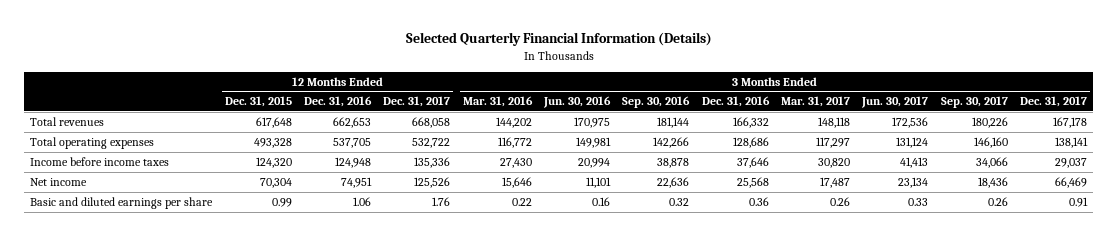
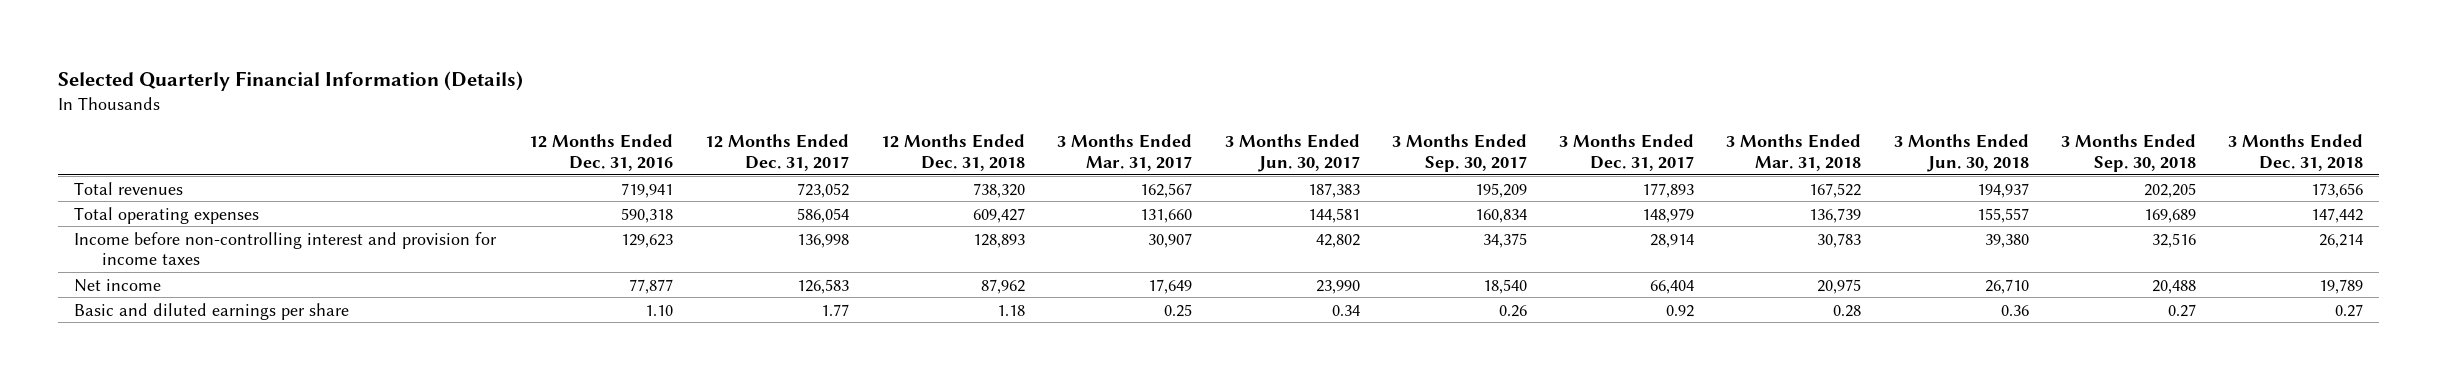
[224,96,292,108] Dec. 31, 2015 -> none
[462,96,533,108] Mar. 31, 2016 -> none
[542,96,611,109] Jun. 30, 2016 -> none
[622,96,691,109] Sep. 30, 2016 -> none
[701,96,770,108] Dec. 31, 2016 -> none
none -> [881,133,1026,171] 12 Months Ended Dec. 31, 2018
none -> [1726,133,1862,171] 3 Months Ended Mar. 31, 2018
none -> [1893,133,2029,172] 3 Months Ended Jun. 30, 2018
none -> [2060,133,2196,172] 3 Months Ended Sep. 30, 2018
none -> [2228,133,2364,171] 3 Months Ended Dec. 31, 2018
[333,116,372,128] 662,653 -> [620,182,673,198] 719,941
[412,116,451,128] 668,058 -> [796,182,849,198] 723,052
[817,116,850,128] 148,118 -> [1140,182,1193,198] 162,567
[892,116,929,128] 172,536 -> [1307,182,1360,198] 187,383
[971,116,1008,128] 180,226 -> [1474,182,1527,198] 195,209
[1052,116,1087,128] 167,178 -> [1642,182,1695,198] 177,893
[333,137,372,148] 537,705 -> [620,207,673,223] 590,318
[412,137,451,148] 532,722 -> [796,207,849,223] 586,054
[815,136,850,148] 117,297 -> [1140,208,1193,223] 131,660
[896,136,929,148] 131,124 -> [1307,207,1360,223] 144,581
[973,136,1008,148] 146,160 -> [1474,208,1527,223] 160,834
[1054,136,1088,148] 138,141 -> [1642,207,1695,223] 148,979
[30,156,170,166] Income before income taxes -> [74,231,498,266] Income before non-controlling interest and provision for income taxes
[335,156,372,168] 124,948 -> [620,233,673,248] 129,623
[414,156,451,168] 135,336 -> [796,233,849,248] 136,998
[817,157,850,168] 30,820 -> [1148,232,1193,248] 30,907
[900,156,929,168] 41,413 -> [1315,233,1360,248] 42,802
[975,156,1008,168] 34,066 -> [1482,232,1527,248] 34,375
[1054,157,1087,168] 29,037 -> [1650,233,1695,248] 28,914
[341,176,373,188] 74,951 -> [628,278,673,294] 77,877
[414,176,451,188] 125,526 -> [796,278,849,294] 126,583
[819,176,850,188] 17,487 -> [1148,278,1193,294] 17,649
[898,176,929,188] 23,134 -> [1315,279,1360,294] 23,990
[977,176,1008,188] 18,436 -> [1482,278,1527,294] 18,540
[1054,176,1087,188] 66,469 -> [1650,279,1695,294] 66,404
[353,196,372,206] 1.06 -> [644,304,673,316] 1.10
[432,196,451,206] 1.76 -> [820,303,849,316] 1.77
[829,196,850,206] 0.26 -> [1164,303,1193,317] 0.25
[908,197,929,206] 0.33 -> [1331,304,1360,316] 0.34
[1068,196,1088,207] 0.91 -> [1666,304,1695,317] 0.92

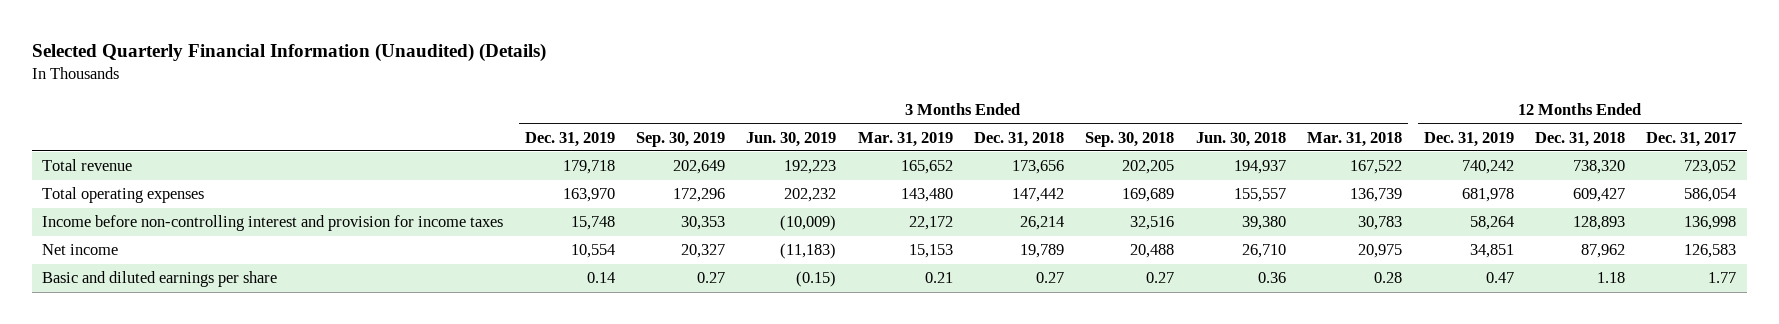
[58,71,524,92] Selected Quarterly Financial Information (Details) -> [31,43,546,63] Selected Quarterly Financial Information (Unaudited) (Details)
[528,133,673,171] 12 Months Ended Dec. 31, 2016 -> none
[1057,133,1193,171] 3 Months Ended Mar. 31, 2017 -> none
[1224,133,1360,172] 3 Months Ended Jun. 30, 2017 -> none
[1391,133,1527,172] 3 Months Ended Sep. 30, 2017 -> none
[1559,133,1695,171] 3 Months Ended Dec. 31, 2017 -> none
none -> [524,131,615,147] Dec. 31, 2019
none -> [635,131,725,147] Sep. 30, 2019
none -> [746,131,837,147] Jun. 30, 2019
none -> [857,131,953,147] Mar. 31, 2019
none -> [1423,131,1514,147] Dec. 31, 2019
[74,181,184,195] Total revenues -> [42,159,133,172] Total revenue

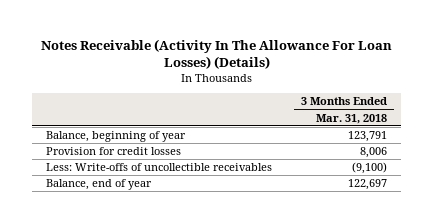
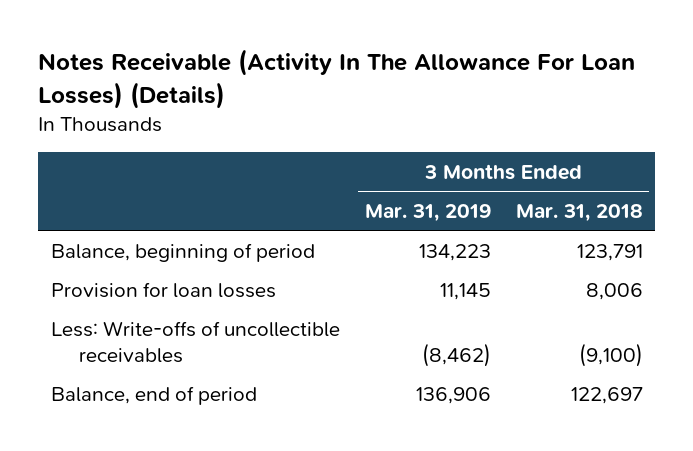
none -> [364,203,491,222] Mar. 31, 2019
[46,131,187,143] Balance, beginning of year -> [50,242,315,262] Balance, beginning of period
[46,147,182,156] Provision for credit losses -> [50,281,276,298] Provision for loan losses
[46,179,153,191] Balance, end of year -> [50,385,257,405] Balance, end of period

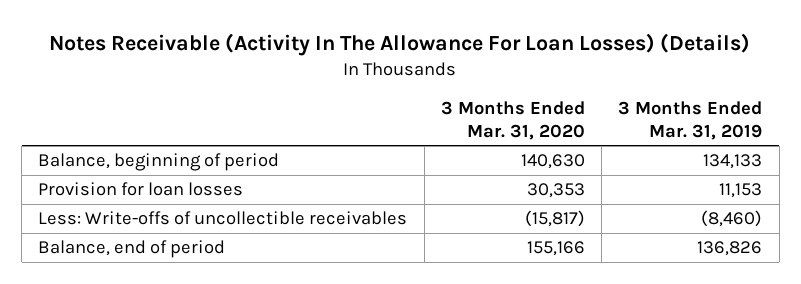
[515,203,643,222] Mar. 31, 2018 -> none
none -> [440,101,585,140] 3 Months Ended Mar. 31, 2020
[418,243,491,261] 134,223 -> [703,154,763,170] 134,133
[439,282,491,300] 11,145 -> [719,183,763,199] 11,153
[421,342,491,367] (8,462) -> [701,210,763,228] (8,460)
[415,386,491,404] 136,906 -> [697,241,763,257] 136,826

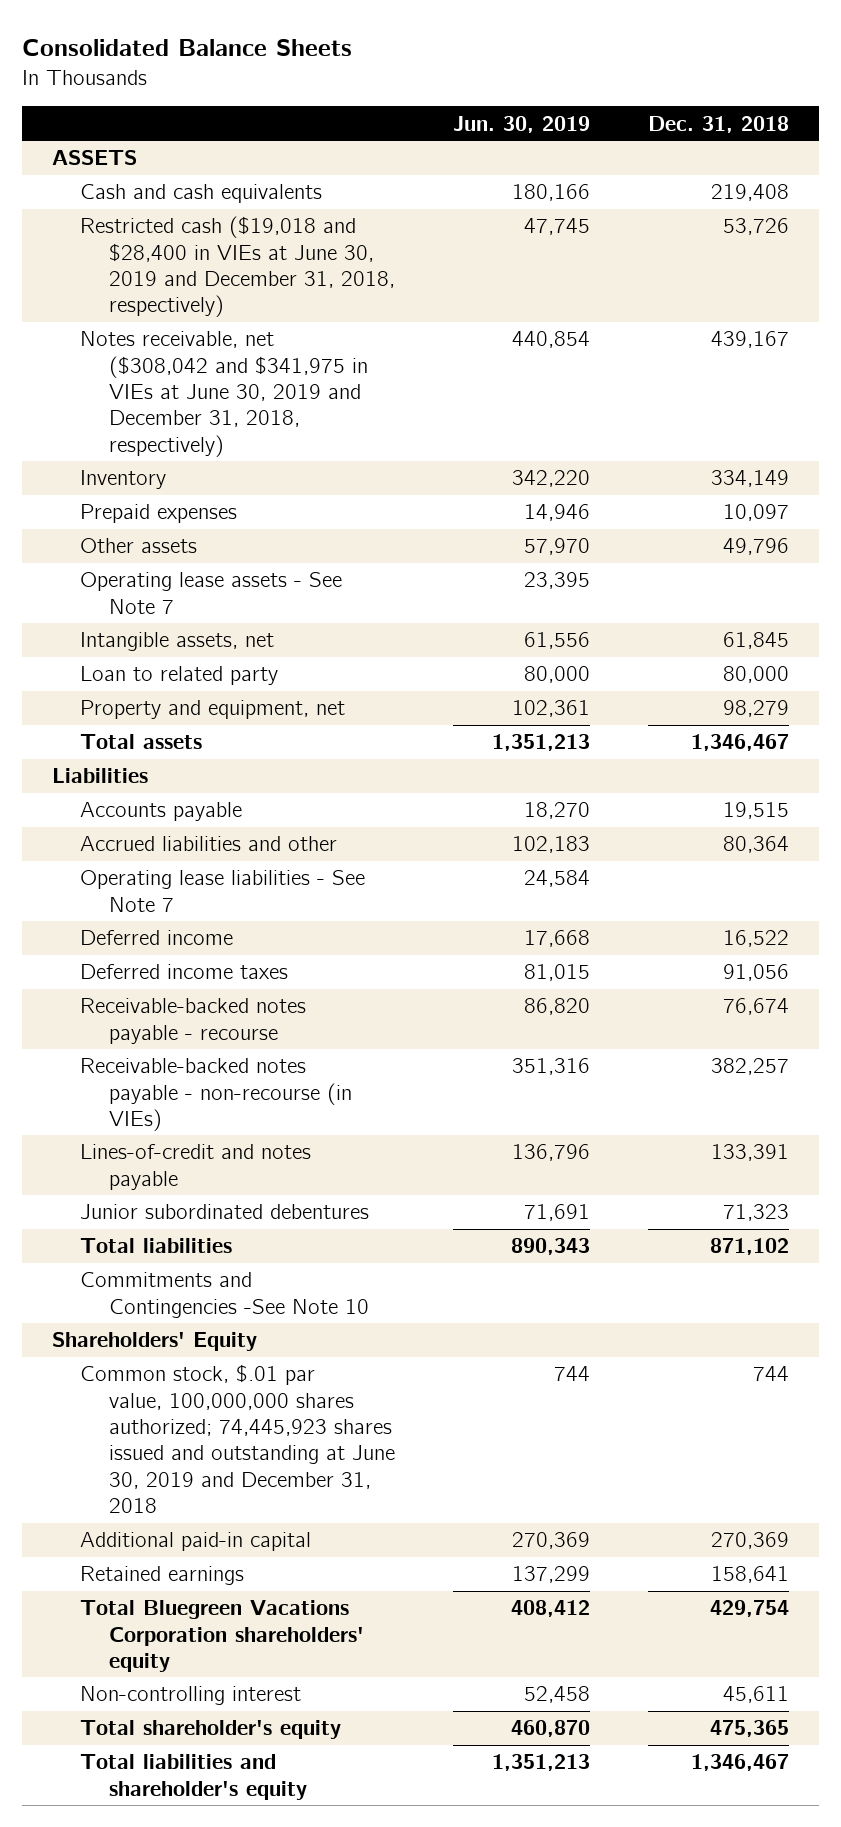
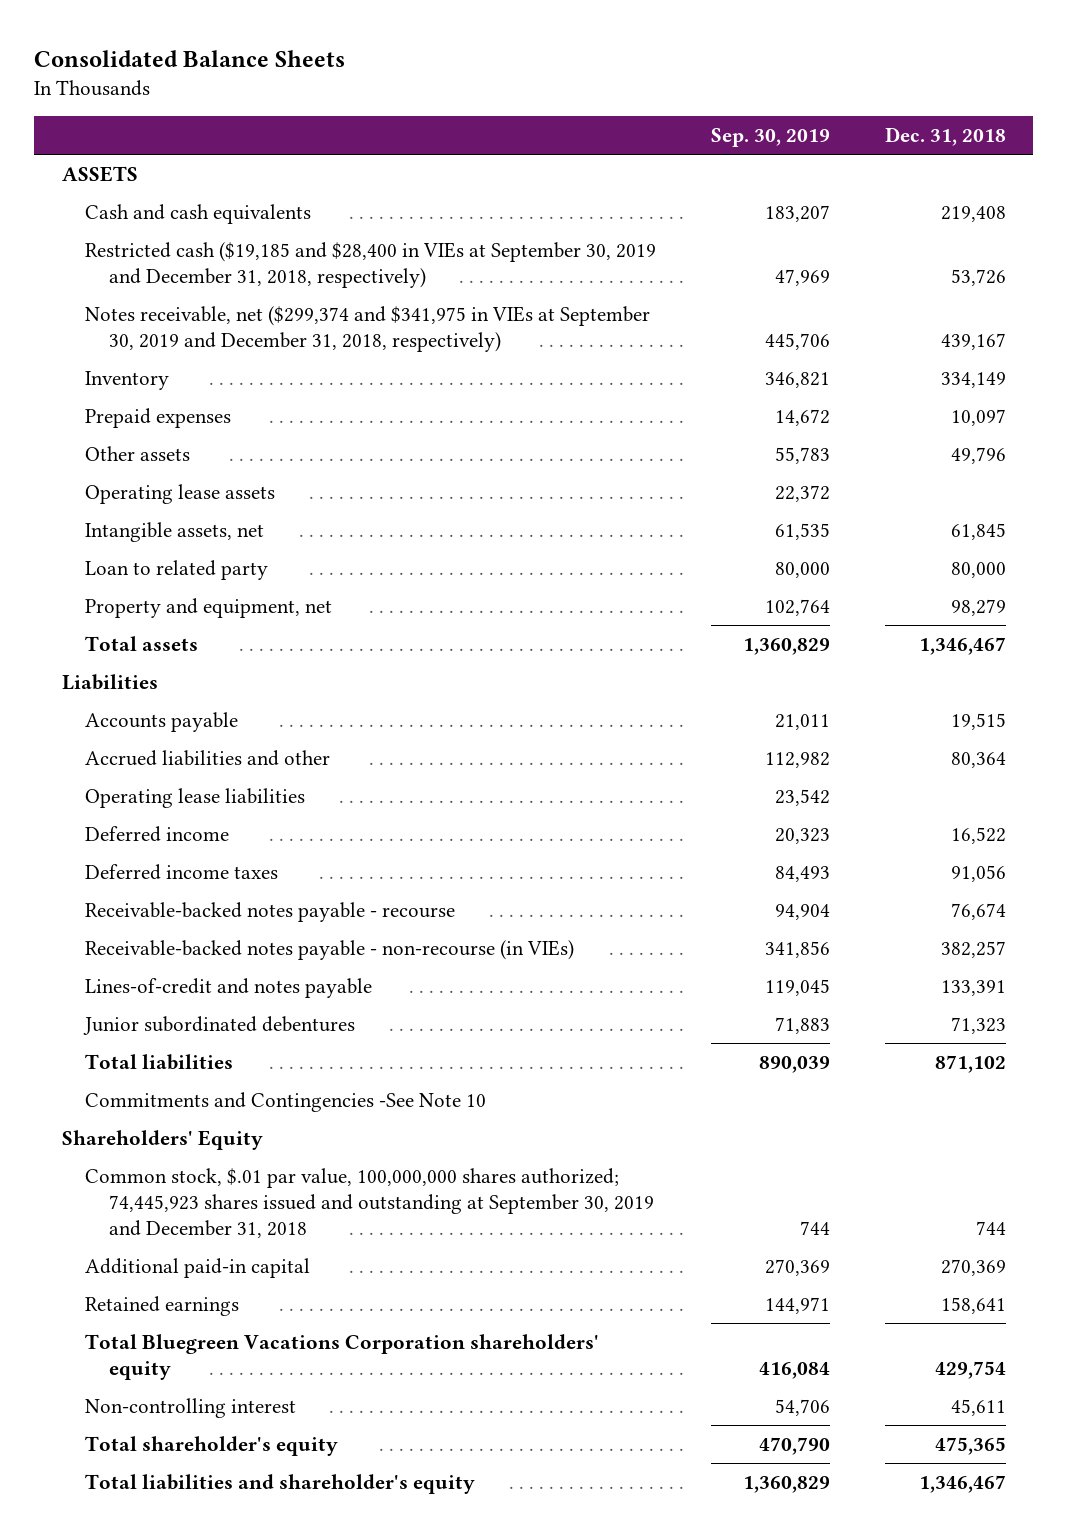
[453,115,591,133] Jun. 30, 2019 -> none
none -> [710,128,830,148] Sep. 30, 2019
[80,216,395,318] Restricted cash ($19,018 and $28,400 in VIEs at June 30, 2019 and December 31, 2018, respectively) -> [85,241,657,289] Restricted cash ($19,185 and $28,400 in VIEs at September 30, 2019 and December 31, 2018, respectively)
[80,331,368,457] Notes receivable, net ($308,042 and $341,975 in VIEs at June 30, 2019 and December 31, 2018, respectively) -> [85,305,651,353] Notes receivable, net ($299,374 and $341,975 in VIEs at September 30, 2019 and December 31, 2018, respectively)
[80,572,343,614] Operating lease assets - See Note 7 -> [85,483,276,504] Operating lease assets
[80,870,366,912] Operating lease liabilities - See Note 7 -> [85,787,306,808] Operating lease liabilities
[80,1364,395,1514] Common stock, $.01 par value, 100,000,000 shares authorized; 74,445,923 shares issued and outstanding at June 30, 2019 and December 31, 2018 -> [85,1167,654,1239] Common stock, $.01 par value, 100,000,000 shares authorized; 74,445,923 shares issued and outstanding at September 30, 2019 and December 31, 2018

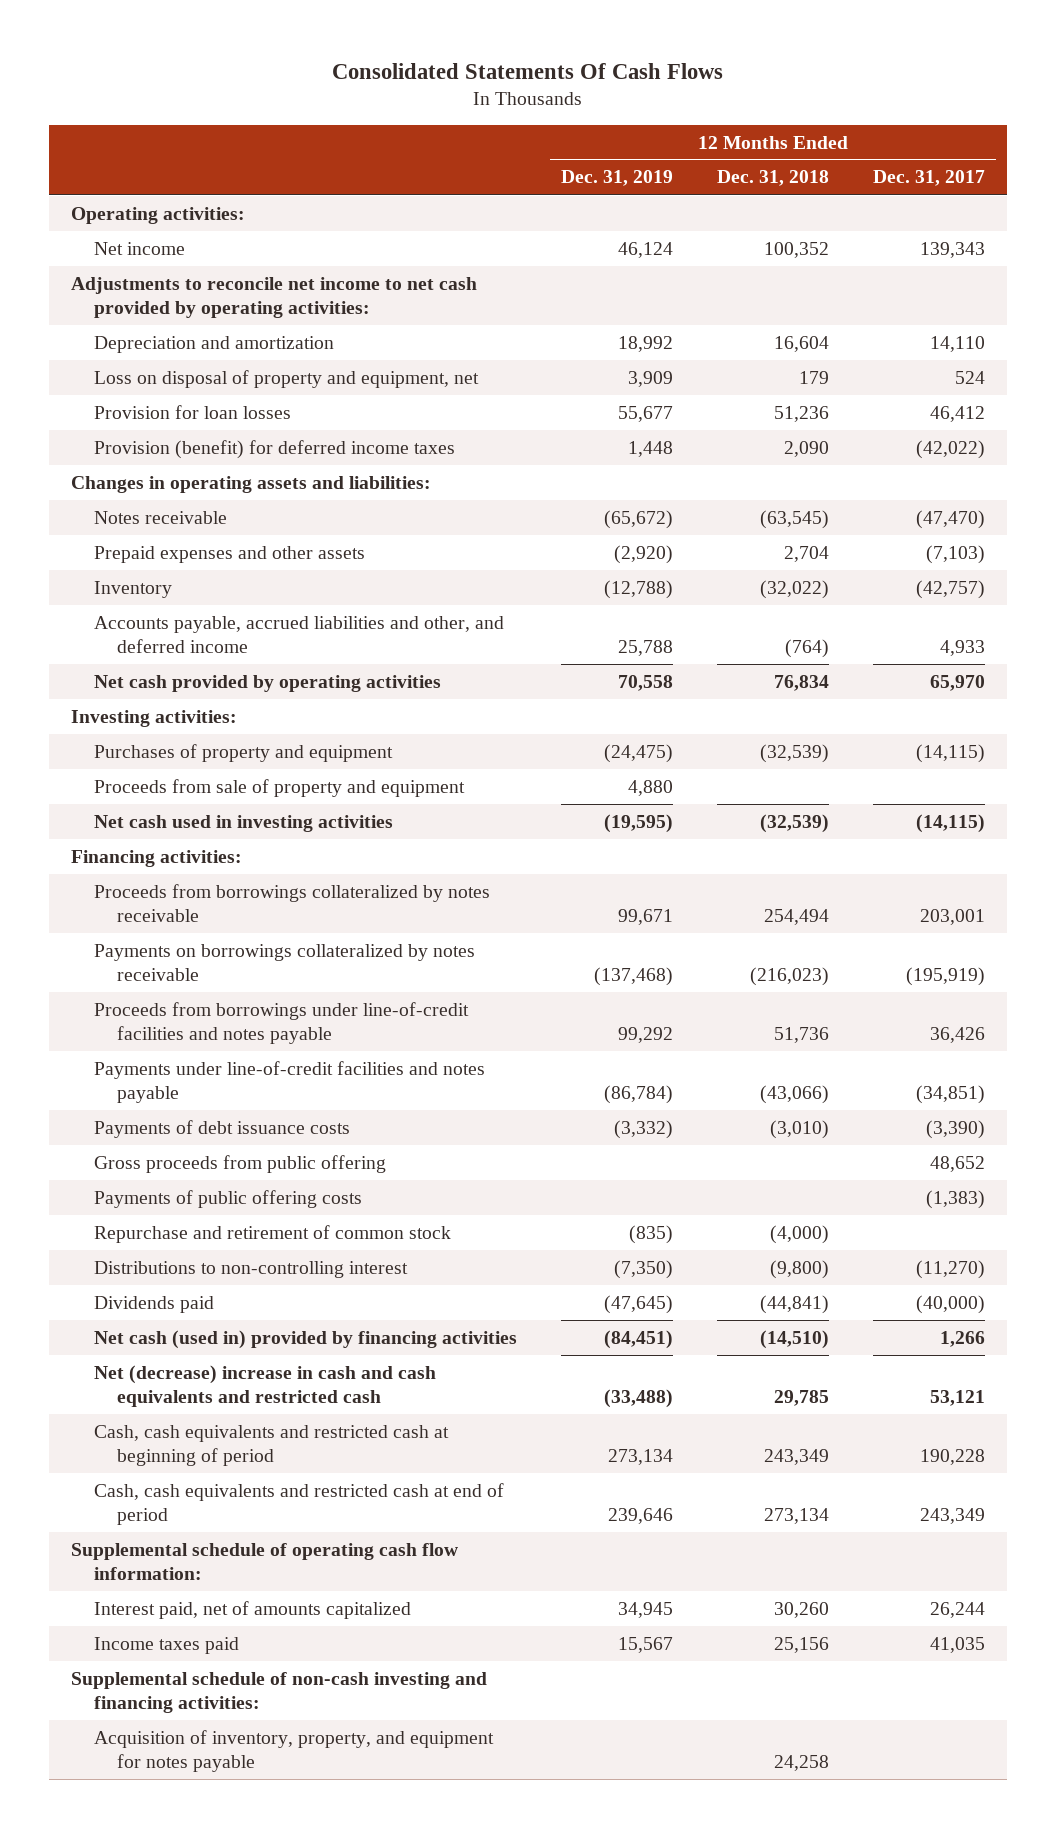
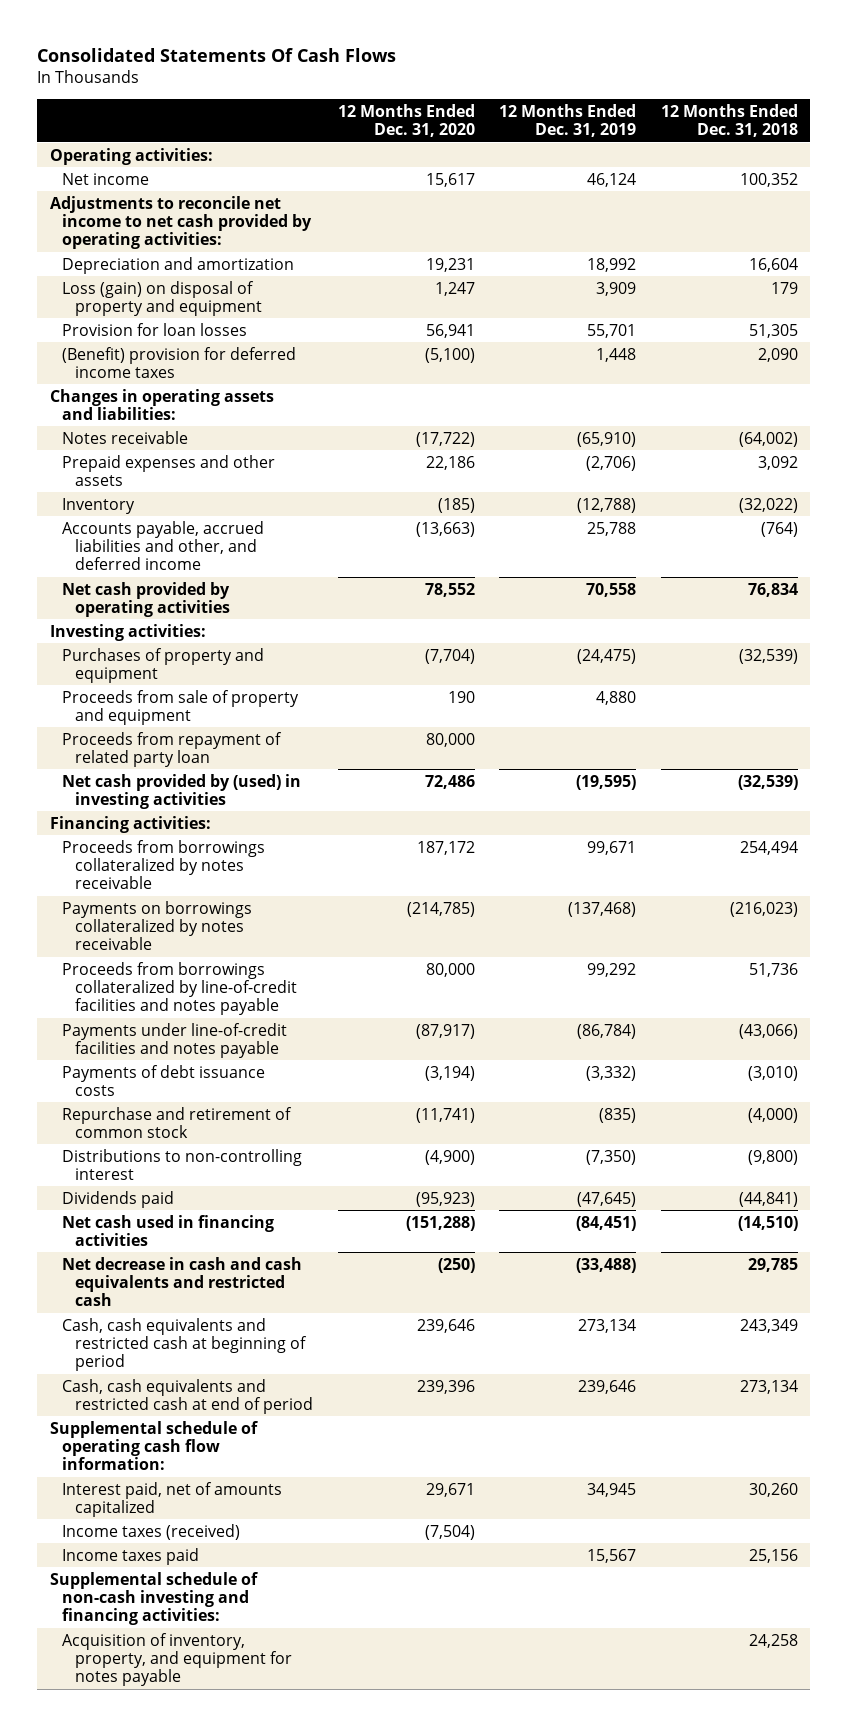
[872,170,985,187] Dec. 31, 2017 -> none
none -> [337,103,475,138] 12 Months Ended Dec. 31, 2020
[94,369,480,388] Loss on disposal of property and equipment, net -> [62,280,263,316] Loss (gain) on disposal of property and equipment
[617,405,673,422] 55,677 -> [587,323,637,338] 55,701
[773,405,829,422] 51,236 -> [748,323,798,338] 51,305
[94,439,456,459] Provision (benefit) for deferred income taxes -> [62,346,297,378] (Benefit) provision for deferred income taxes
[603,509,673,529] (65,672) -> [577,431,637,447] (65,910)
[759,509,829,529] (63,545) -> [738,431,798,447] (64,002)
[613,544,673,564] (2,920) -> [586,455,637,471] (2,706)
[783,545,829,562] 2,704 -> [757,455,798,470] 3,092
none -> [62,731,283,767] Proceeds from repayment of related party loan
[94,814,394,832] Net cash used in investing activities -> [62,773,302,809] Net cash provided by (used) in investing activities
[94,1001,470,1045] Proceeds from borrowings under line-of-credit facilities and notes payable -> [62,961,298,1016] Proceeds from borrowings collateralized by line-of-credit facilities and notes payable
[94,1154,387,1173] Gross proceeds from public offering -> none
[94,1189,363,1208] Payments of public offering costs -> none
[94,1329,518,1349] Net cash (used in) provided by financing activities -> [62,1214,275,1246] Net cash used in financing activities
[94,1364,437,1408] Net (decrease) increase in cash and cash equivalents and restricted cash -> [62,1256,303,1307] Net decrease in cash and cash equivalents and restricted cash
none -> [62,1523,241,1540] Income taxes (received)

